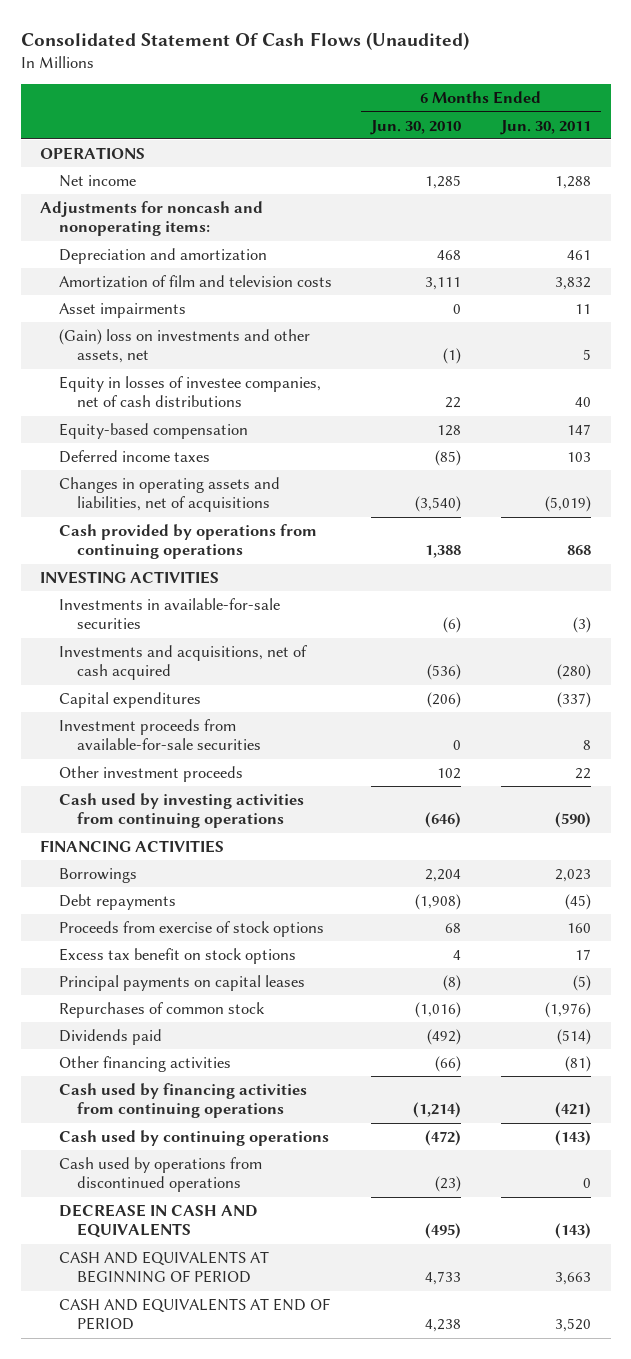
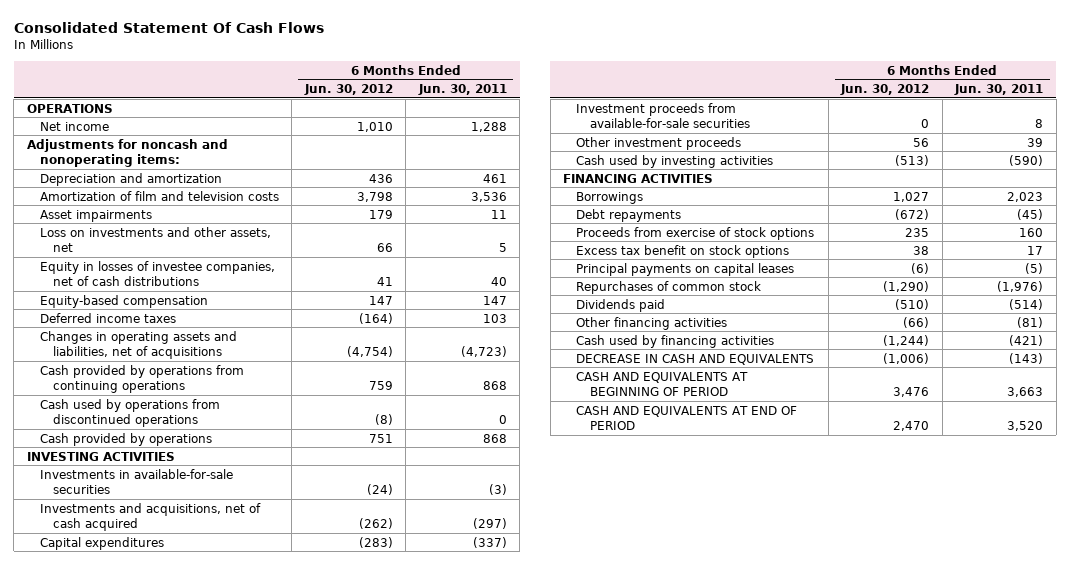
[20,32,469,51] Consolidated Statement Of Cash Flows (Unaudited) -> [13,21,324,33] Consolidated Statement Of Cash Flows
[370,119,462,135] Jun. 30, 2010 -> none
none -> [303,83,393,95] Jun. 30, 2012
[554,276,591,290] 3,832 -> [470,191,507,202] 3,536
[58,328,310,364] (Gain) loss on investments and other assets, net -> [39,226,271,252] Loss on investments and other assets, net
[544,496,591,513] (5,019) -> [460,345,507,357] (4,723)
[58,1156,262,1193] Cash used by operations from discontinued operations -> [39,398,220,427] Cash used by operations from discontinued operations
none -> [39,432,212,446] Cash provided by operations
[556,664,591,681] (280) -> [472,517,507,529] (297)
[574,767,591,779] 22 -> [1027,137,1044,147] 39
[58,792,304,829] Cash used by investing activities from continuing operations -> [576,154,774,168] Cash used by investing activities
[58,1129,329,1146] Cash used by continuing operations -> none
[58,1082,307,1119] Cash used by financing activities from continuing operations -> [576,334,775,348] Cash used by financing activities

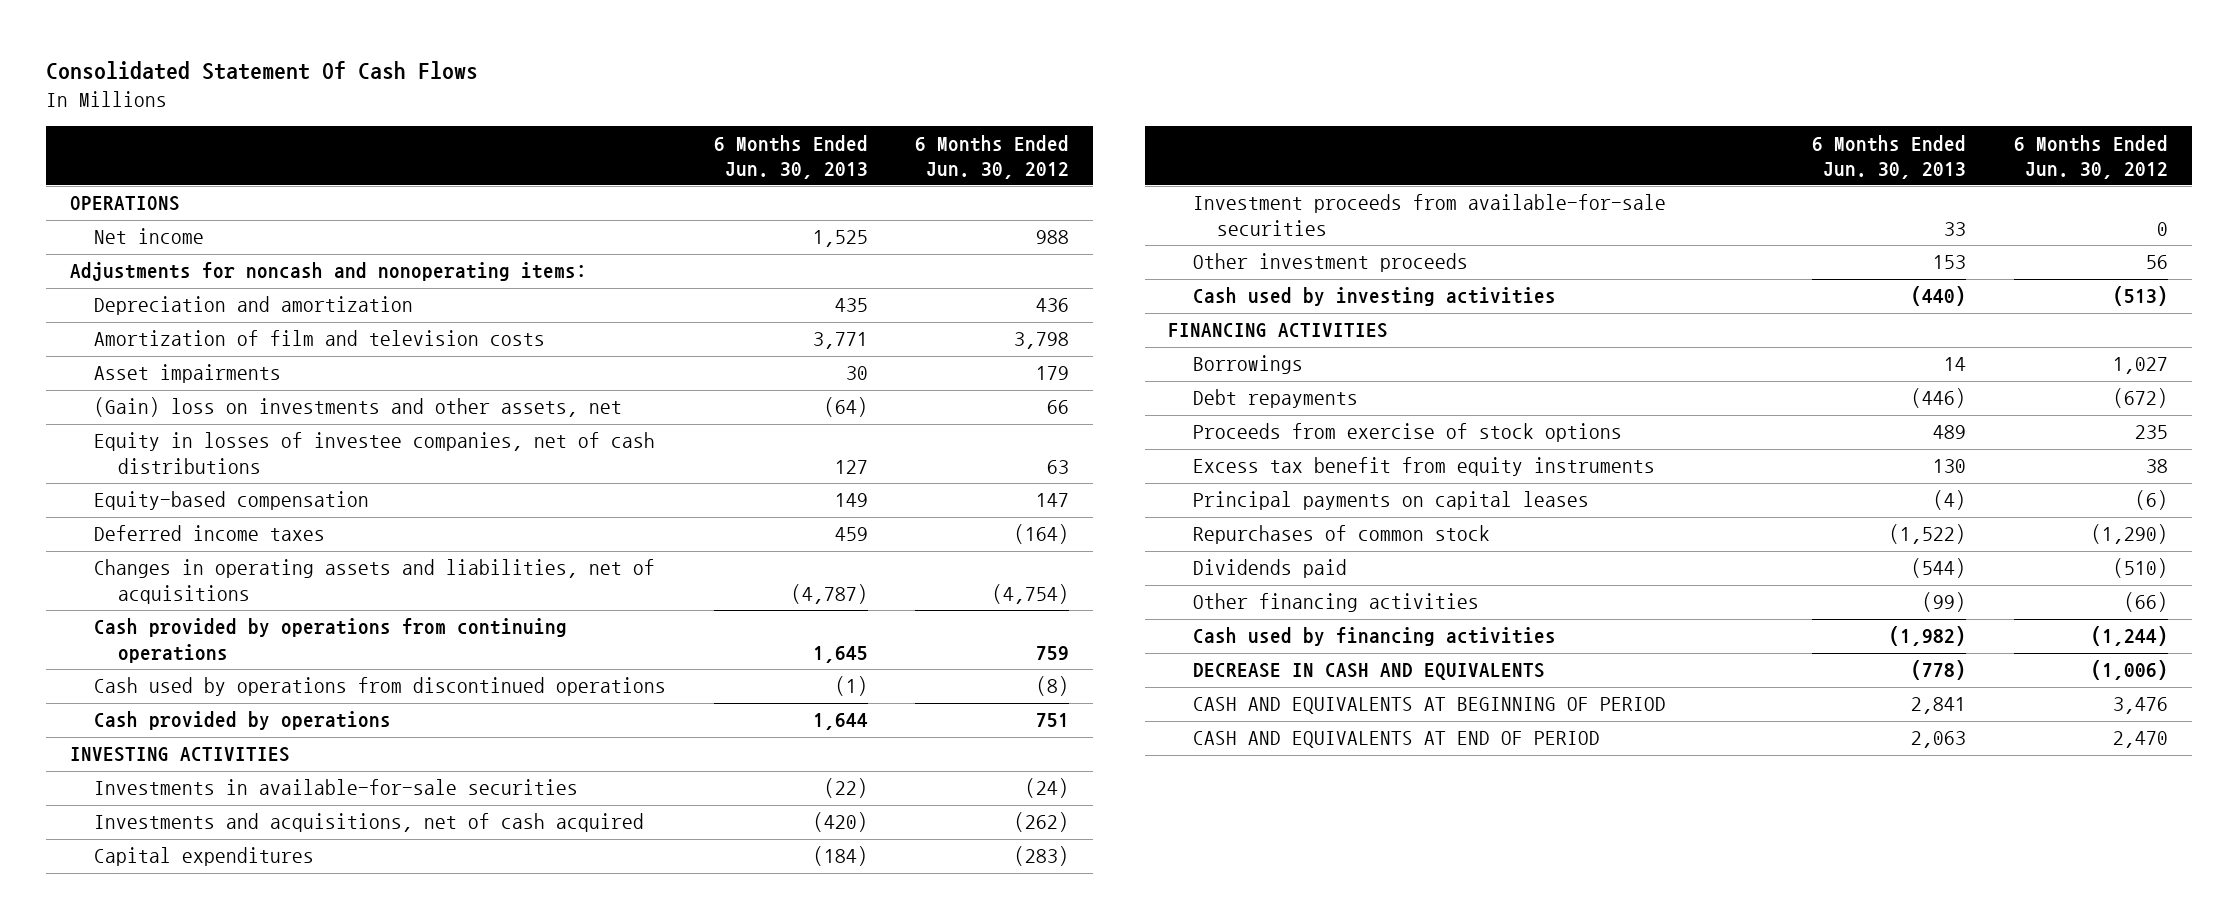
[417,83,507,95] Jun. 30, 2011 -> none
none -> [713,134,868,179] 6 Months Ended Jun. 30, 2013
[356,121,393,132] 1,010 -> [1036,230,1070,245] 988
[39,226,271,252] Loss on investments and other assets, net -> [93,397,622,418] (Gain) loss on investments and other assets, net
[376,276,393,286] 41 -> [1047,459,1070,474] 63
[576,244,790,258] Excess tax benefit on stock options -> [1192,457,1655,477] Excess tax benefit from equity instruments

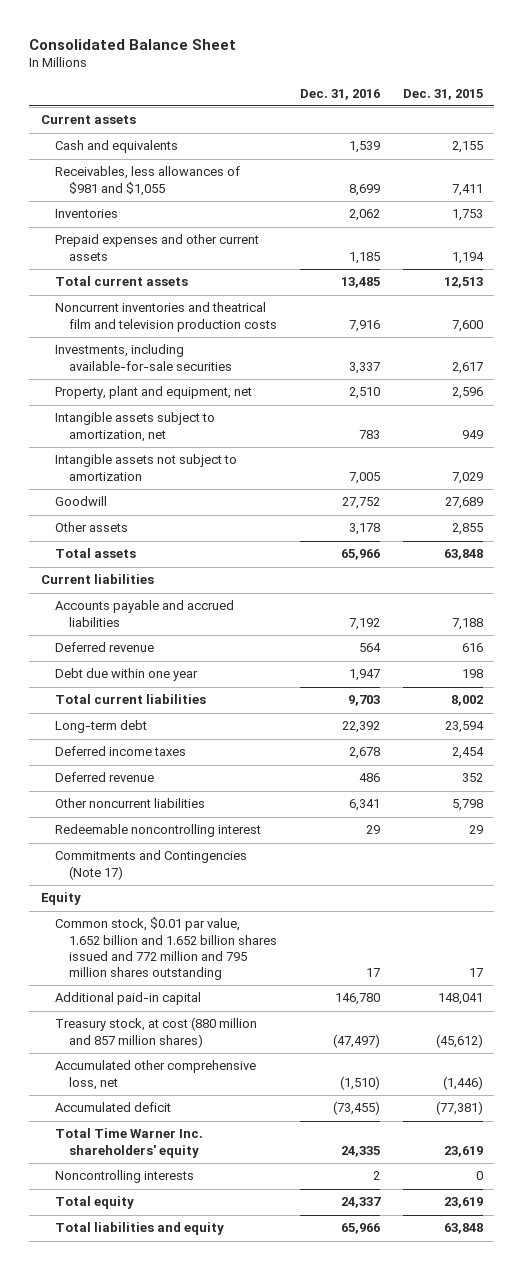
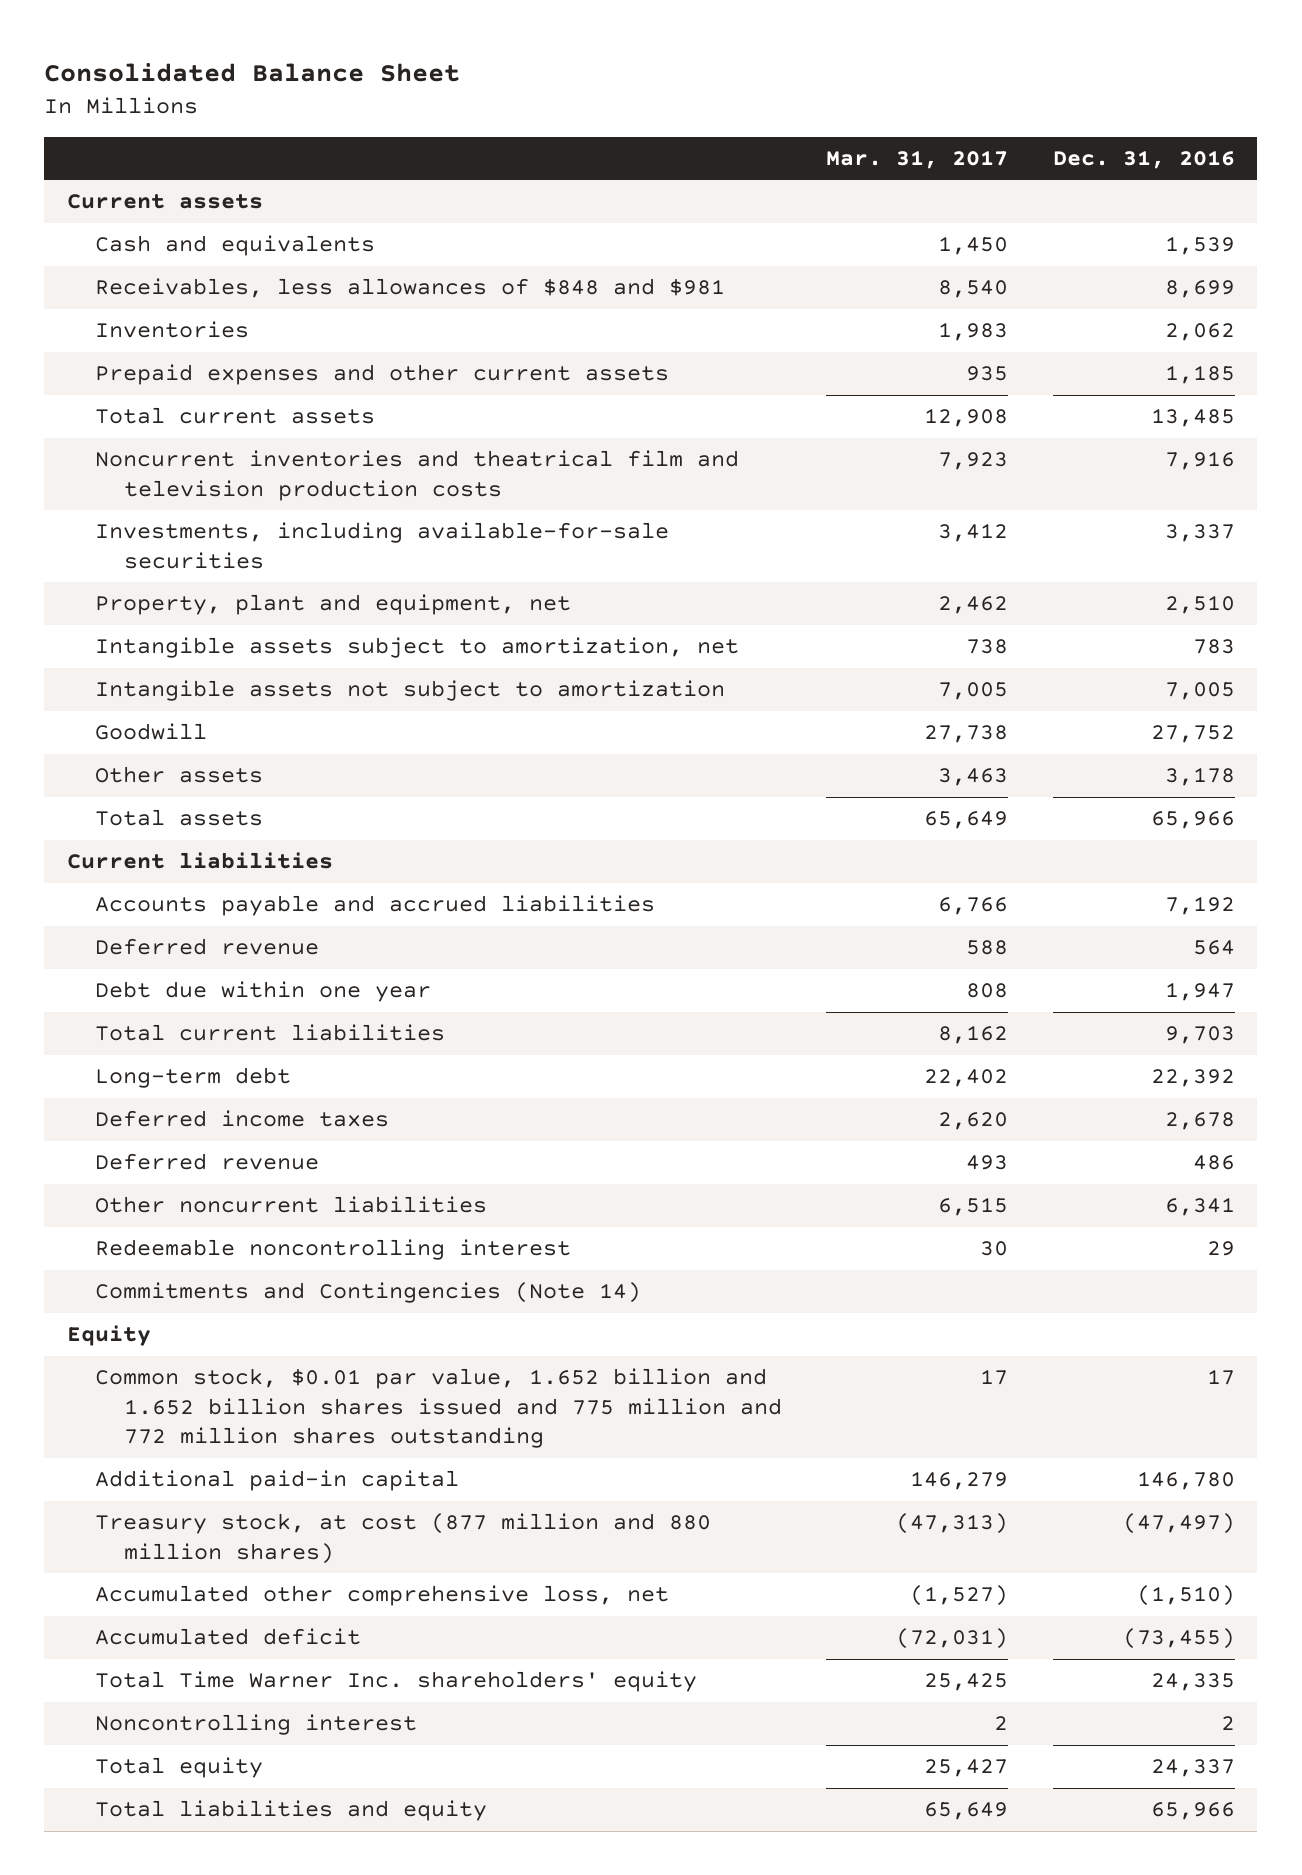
[402,88,483,100] Dec. 31, 2015 -> none
none -> [826,150,1009,170] Mar. 31, 2017
[54,166,240,196] Receivables, less allowances of $981 and $1,055 -> [95,278,726,299] Receivables, less allowances of $848 and $981
[54,850,247,880] Commitments and Contingencies (Note 17) -> [95,1282,642,1304] Commitments and Contingencies (Note 14)
[54,917,277,980] Common stock, $0.01 par value, 1.652 billion and 1.652 billion shares issued and 772 million and 795 million shares outstanding -> [95,1368,782,1449] Common stock, $0.01 par value, 1.652 billion and 1.652 billion shares issued and 775 million and 772 million shares outstanding
[54,1017,257,1048] Treasury stock, at cost (880 million and 857 million shares) -> [95,1513,712,1564] Treasury stock, at cost (877 million and 880 million shares)
[54,1170,194,1184] Noncontrolling interests -> [95,1714,418,1736] Noncontrolling interest

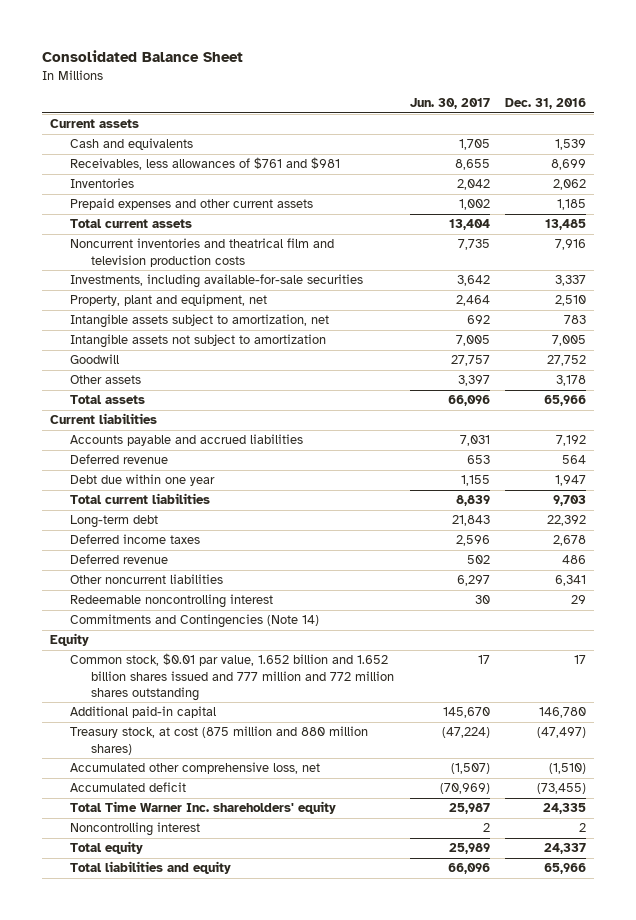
[826,150,1009,170] Mar. 31, 2017 -> none
none -> [409,98,490,110] Jun. 30, 2017
[95,278,726,299] Receivables, less allowances of $848 and $981 -> [70,157,341,171] Receivables, less allowances of $761 and $981
[95,1368,782,1449] Common stock, $0.01 par value, 1.652 billion and 1.652 billion shares issued and 775 million and 772 million shares outstanding -> [70,653,395,701] Common stock, $0.01 par value, 1.652 billion and 1.652 billion shares issued and 777 million and 772 million shares outstanding
[95,1513,712,1564] Treasury stock, at cost (877 million and 880 million shares) -> [70,726,369,755] Treasury stock, at cost (875 million and 880 million shares)

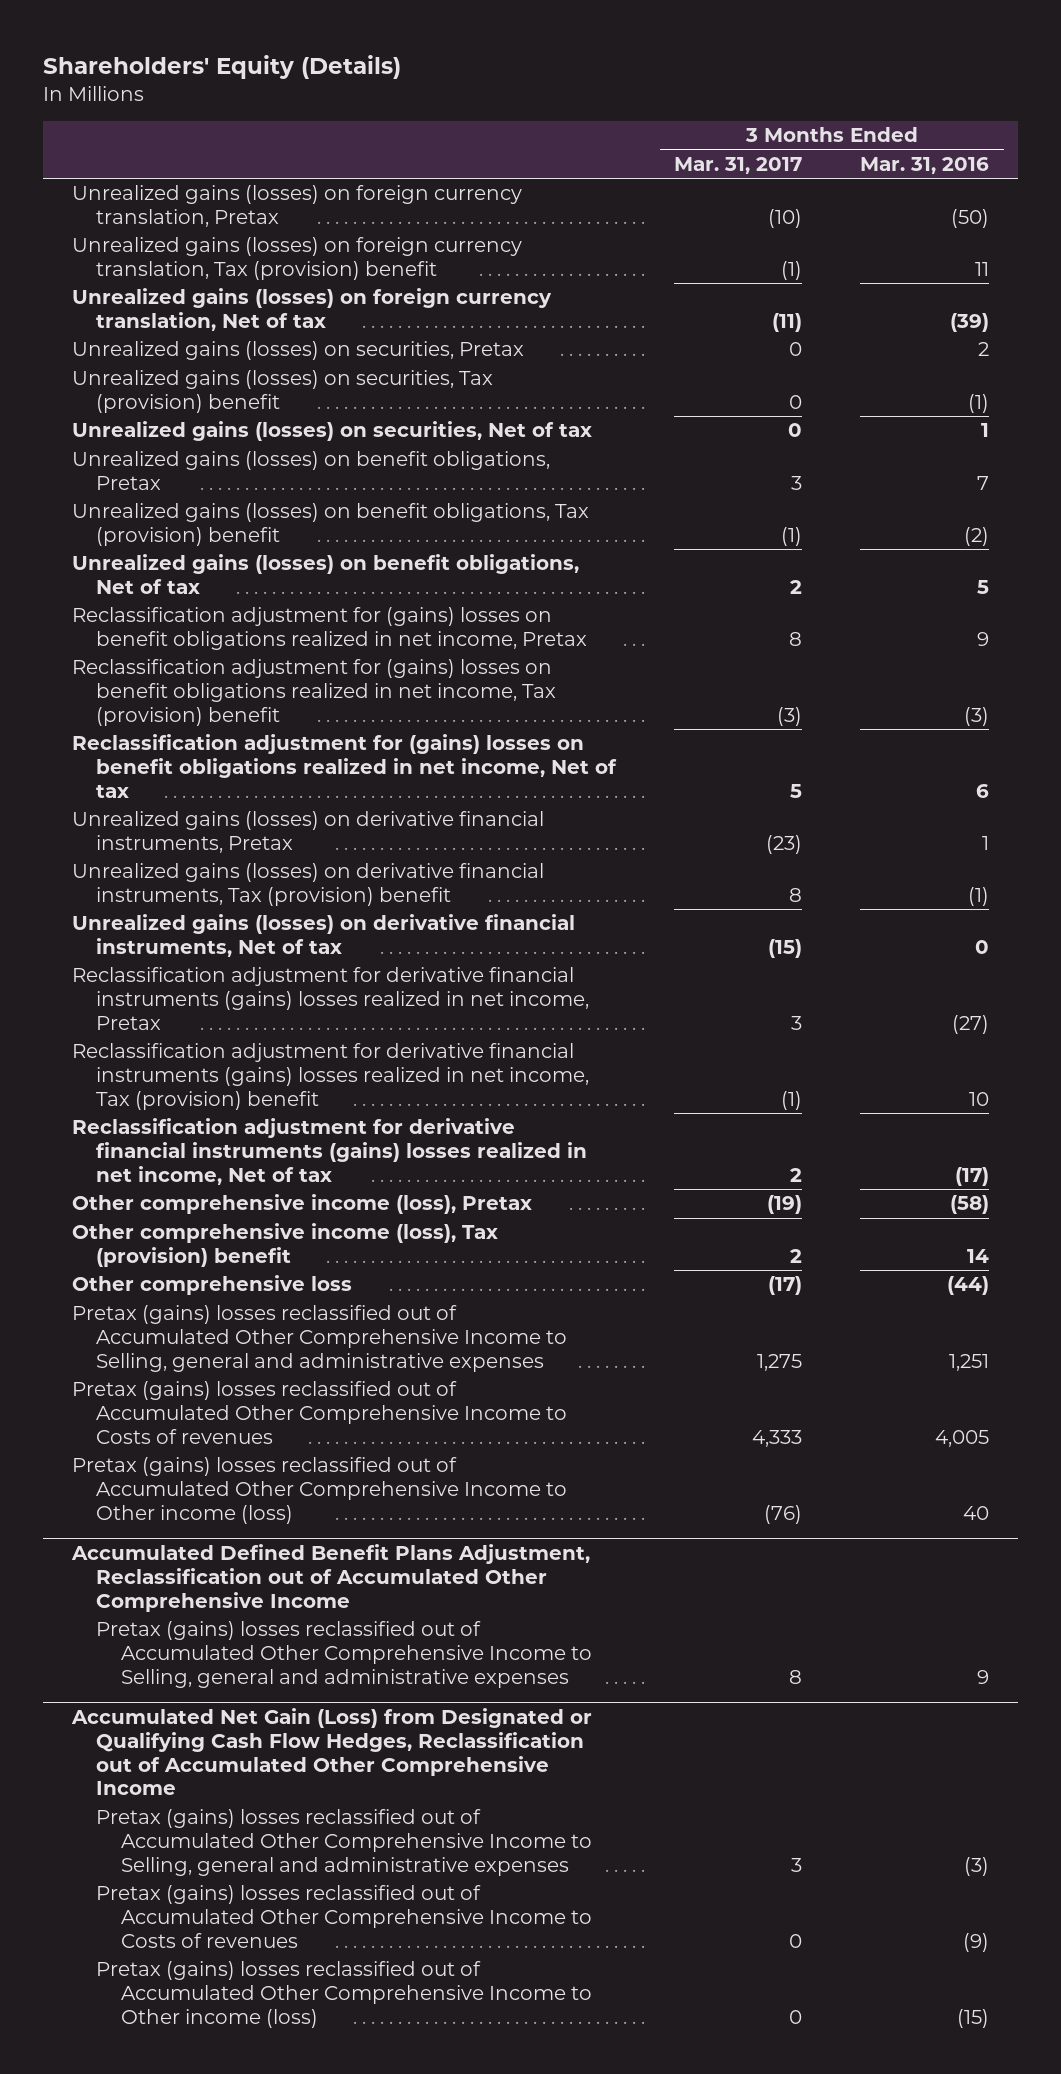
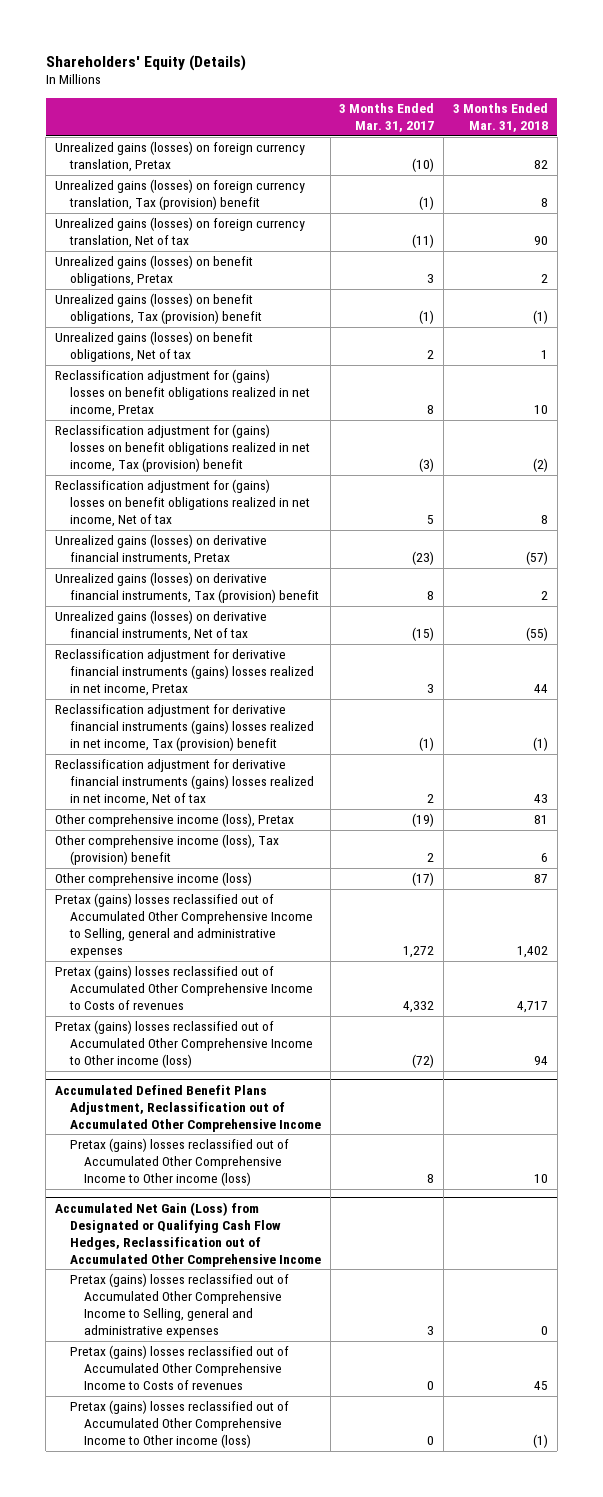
[860,156,990,174] Mar. 31, 2016 -> none
none -> [453,102,549,132] 3 Months Ended Mar. 31, 2018
[71,341,524,361] Unrealized gains (losses) on securities, Pretax -> none
[71,370,493,413] Unrealized gains (losses) on securities, Tax (provision) benefit -> none
[71,421,592,442] Unrealized gains (losses) on securities, Net of tax -> none
[71,1275,352,1296] Other comprehensive loss -> [55,872,253,887] Other comprehensive income (loss)
[757,1353,803,1371] 1,275 -> [403,946,435,959] 1,272
[752,1429,803,1447] 4,333 -> [403,1001,435,1014] 4,332
[764,1504,803,1524] (76) -> [412,1054,435,1069] (72)
[96,1621,592,1688] Pretax (gains) losses reclassified out of Accumulated Other Comprehensive Income to Selling, general and administrative expenses -> [69,1138,289,1187] Pretax (gains) losses reclassified out of Accumulated Other Comprehensive Income to Other income (loss)

